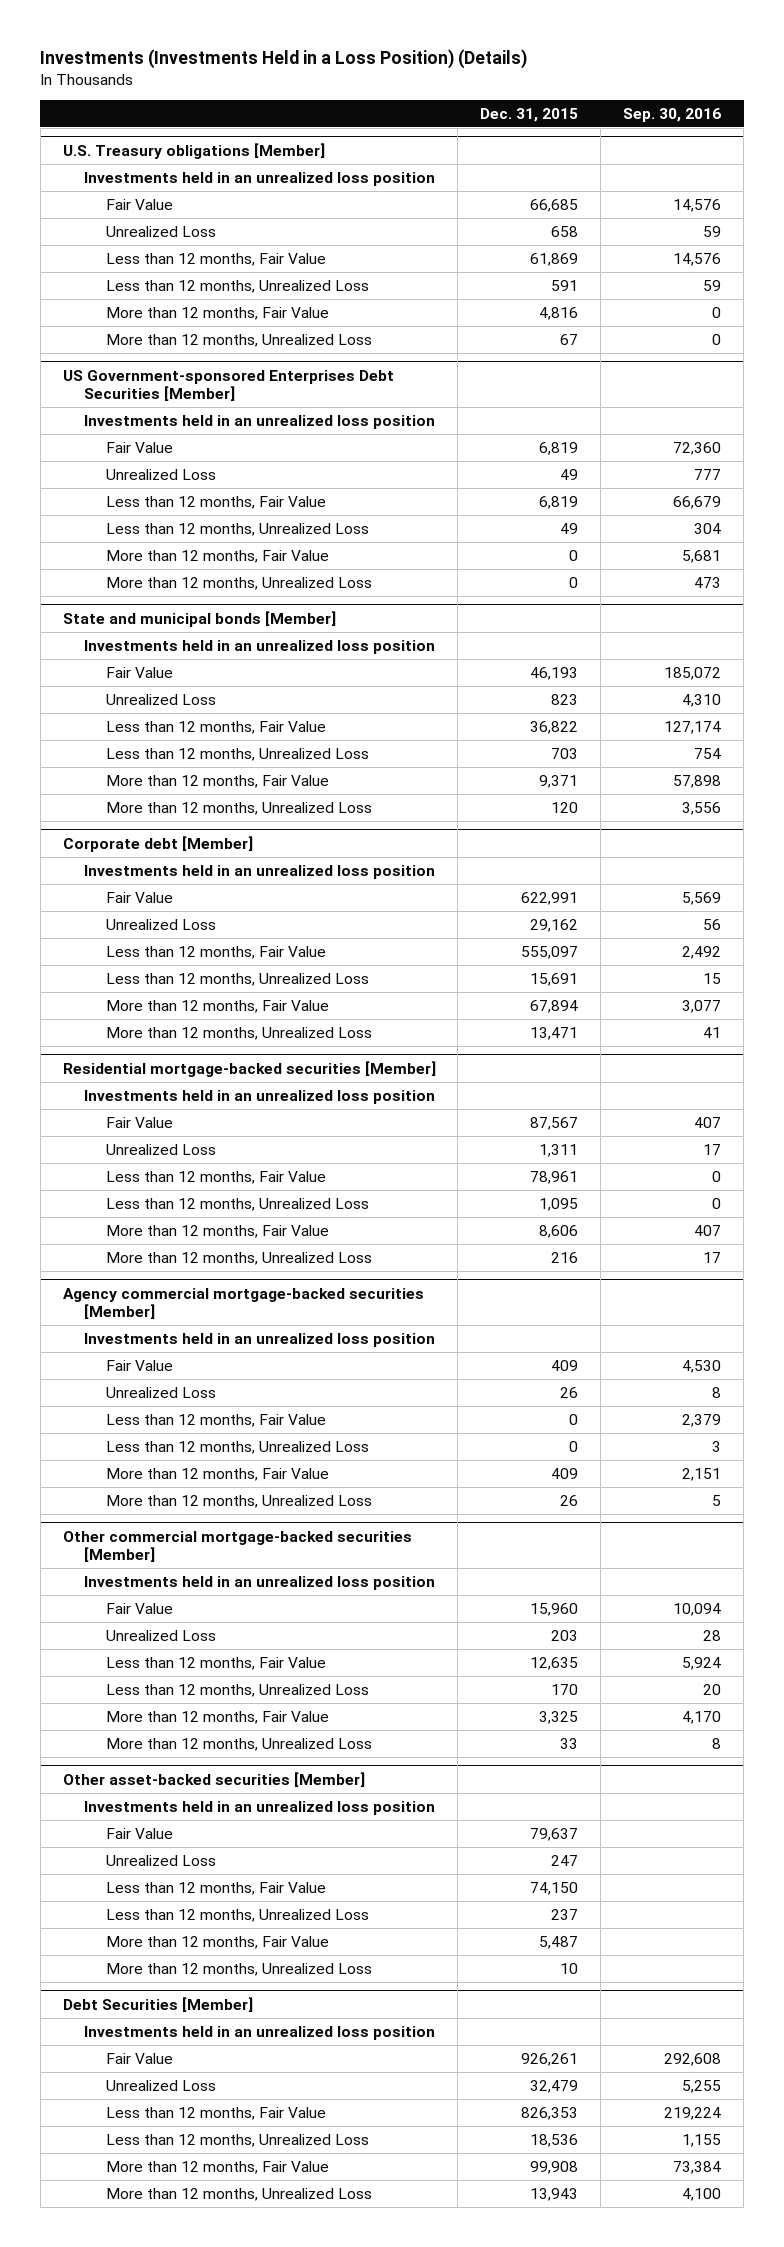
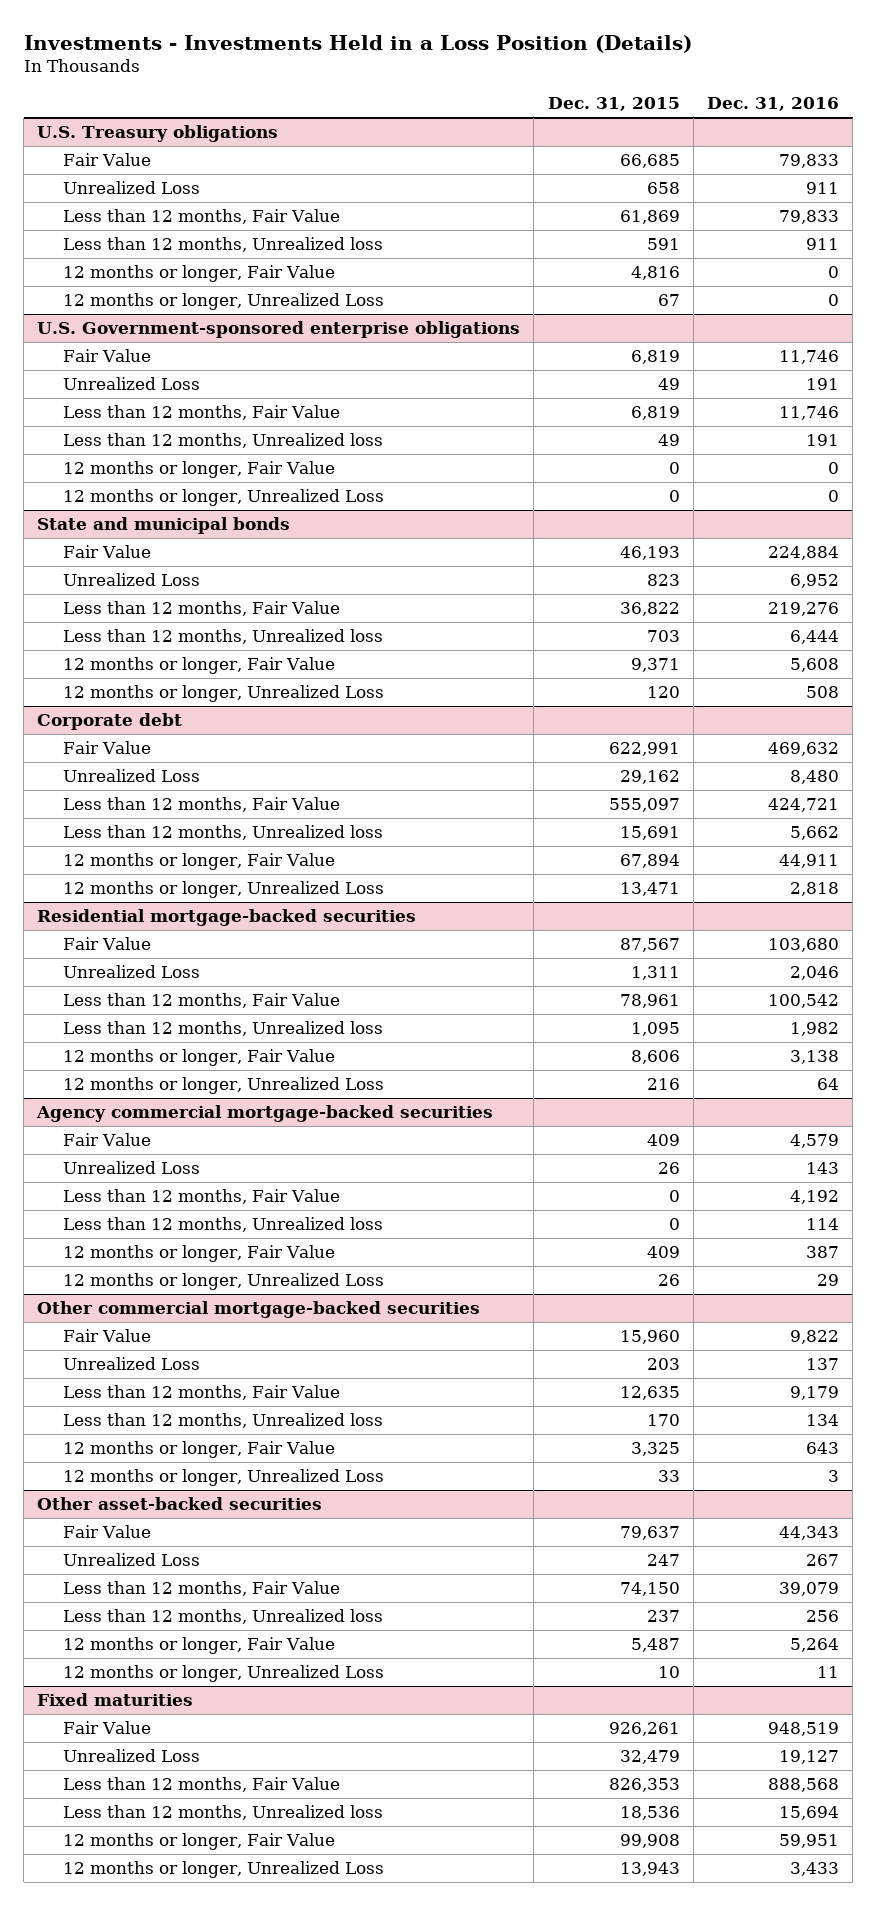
[40,48,528,69] Investments (Investments Held in a Loss Position) (Details) -> [23,34,692,53] Investments - Investments Held in a Loss Position (Details)
[623,107,722,122] Sep. 30, 2016 -> none
none -> [707,97,840,112] Dec. 31, 2016
[84,171,436,186] Investments held in an unrealized loss position -> none
[62,142,325,159] U.S. Treasury obligations [Member] -> [37,125,279,143] U.S. Treasury obligations
[84,414,436,429] Investments held in an unrealized loss position -> none
[105,279,369,293] Less than 12 months, Unrealized Loss -> [62,237,383,253] Less than 12 months, Unrealized loss
[105,306,329,320] More than 12 months, Fair Value -> [62,265,335,283] 12 months or longer, Fair Value
[105,333,372,347] More than 12 months, Unrealized Loss -> [62,293,384,311] 12 months or longer, Unrealized Loss
[62,369,394,401] US Government-sponsored Enterprises Debt Securities [Member] -> [37,321,521,339] U.S. Government-sponsored enterprise obligations
[84,639,436,654] Investments held in an unrealized loss position -> none
[105,522,369,536] Less than 12 months, Unrealized Loss -> [62,433,383,449] Less than 12 months, Unrealized loss
[105,549,329,563] More than 12 months, Fair Value -> [62,461,335,479] 12 months or longer, Fair Value
[105,576,372,590] More than 12 months, Unrealized Loss -> [62,489,384,507] 12 months or longer, Unrealized Loss
[62,610,336,627] State and municipal bonds [Member] -> [37,517,291,535] State and municipal bonds
[84,864,436,879] Investments held in an unrealized loss position -> none
[105,747,369,761] Less than 12 months, Unrealized Loss -> [62,629,383,645] Less than 12 months, Unrealized loss
[105,774,329,788] More than 12 months, Fair Value -> [62,657,335,675] 12 months or longer, Fair Value
[105,801,372,815] More than 12 months, Unrealized Loss -> [62,685,384,703] 12 months or longer, Unrealized Loss
[62,835,253,852] Corporate debt [Member] -> [37,713,183,731] Corporate debt
[84,1089,436,1104] Investments held in an unrealized loss position -> none
[105,972,369,986] Less than 12 months, Unrealized Loss -> [62,825,383,841] Less than 12 months, Unrealized loss
[105,999,329,1013] More than 12 months, Fair Value -> [62,853,335,871] 12 months or longer, Fair Value
[105,1026,372,1040] More than 12 months, Unrealized Loss -> [62,881,384,899] 12 months or longer, Unrealized Loss
[62,1060,436,1077] Residential mortgage-backed securities [Member] -> [37,909,417,927] Residential mortgage-backed securities
[84,1332,436,1347] Investments held in an unrealized loss position -> none
[105,1197,369,1211] Less than 12 months, Unrealized Loss -> [62,1021,383,1037] Less than 12 months, Unrealized loss
[105,1224,329,1238] More than 12 months, Fair Value -> [62,1049,335,1067] 12 months or longer, Fair Value
[105,1251,372,1265] More than 12 months, Unrealized Loss -> [62,1077,384,1095] 12 months or longer, Unrealized Loss
[62,1287,424,1319] Agency commercial mortgage-backed securities [Member] -> [36,1105,494,1123] Agency commercial mortgage-backed securities
[84,1575,436,1590] Investments held in an unrealized loss position -> none
[105,1440,369,1454] Less than 12 months, Unrealized Loss -> [62,1217,383,1233] Less than 12 months, Unrealized loss
[105,1467,329,1481] More than 12 months, Fair Value -> [62,1245,335,1263] 12 months or longer, Fair Value
[105,1494,372,1508] More than 12 months, Unrealized Loss -> [62,1273,384,1291] 12 months or longer, Unrealized Loss
[62,1530,412,1562] Other commercial mortgage-backed securities [Member] -> [37,1301,481,1319] Other commercial mortgage-backed securities
[84,1800,436,1815] Investments held in an unrealized loss position -> none
[105,1683,369,1697] Less than 12 months, Unrealized Loss -> [62,1413,383,1429] Less than 12 months, Unrealized loss
[105,1710,329,1724] More than 12 months, Fair Value -> [62,1441,335,1459] 12 months or longer, Fair Value
[105,1737,372,1751] More than 12 months, Unrealized Loss -> [62,1469,384,1487] 12 months or longer, Unrealized Loss
[62,1771,365,1787] Other asset-backed securities [Member] -> [37,1497,323,1511] Other asset-backed securities
[84,2025,436,2040] Investments held in an unrealized loss position -> none
[105,1908,369,1922] Less than 12 months, Unrealized Loss -> [62,1609,383,1625] Less than 12 months, Unrealized loss
[105,1935,329,1949] More than 12 months, Fair Value -> [62,1637,335,1655] 12 months or longer, Fair Value
[105,1962,372,1976] More than 12 months, Unrealized Loss -> [62,1665,384,1683] 12 months or longer, Unrealized Loss
[62,1996,253,2012] Debt Securities [Member] -> [37,1693,194,1707] Fixed maturities
[105,2133,369,2147] Less than 12 months, Unrealized Loss -> [62,1805,383,1821] Less than 12 months, Unrealized loss
[105,2160,329,2174] More than 12 months, Fair Value -> [62,1833,335,1851] 12 months or longer, Fair Value
[105,2187,372,2201] More than 12 months, Unrealized Loss -> [62,1861,384,1879] 12 months or longer, Unrealized Loss

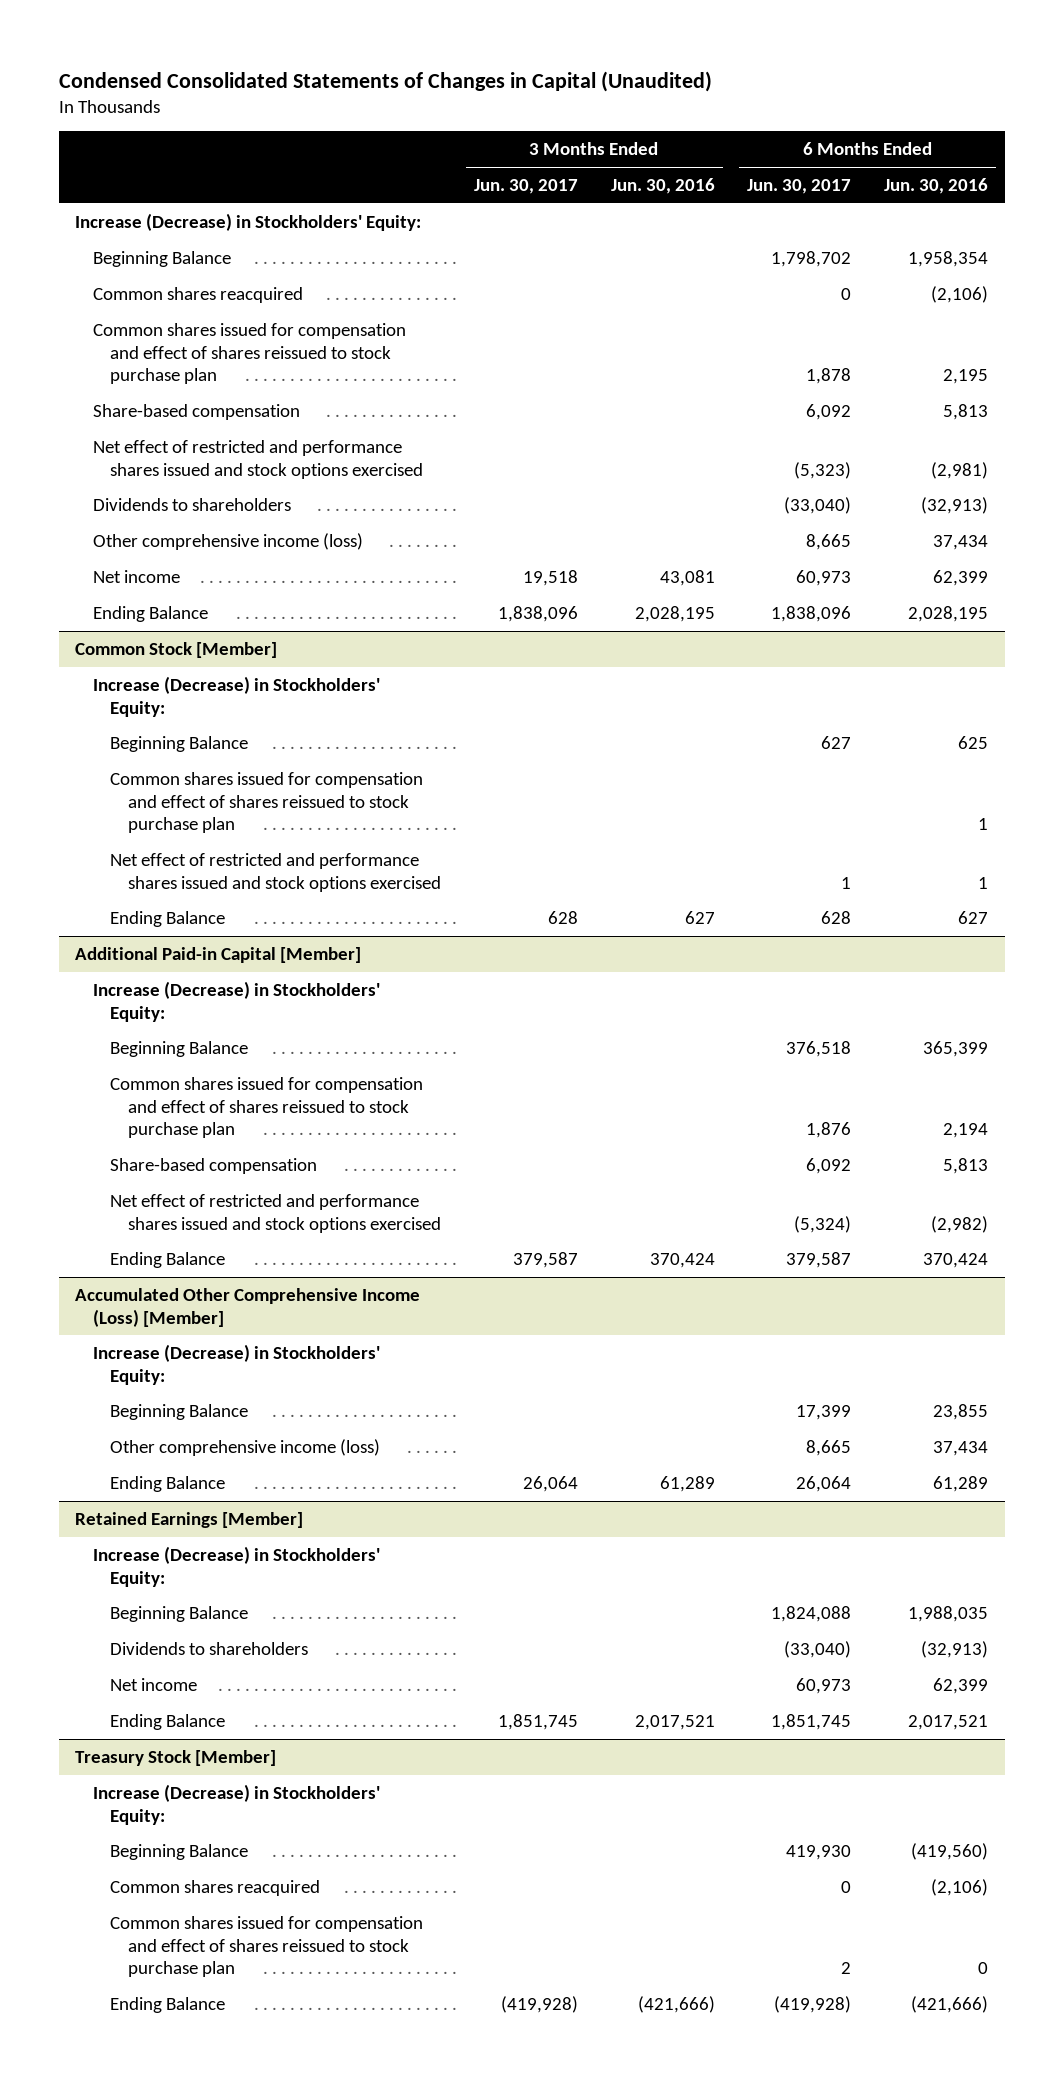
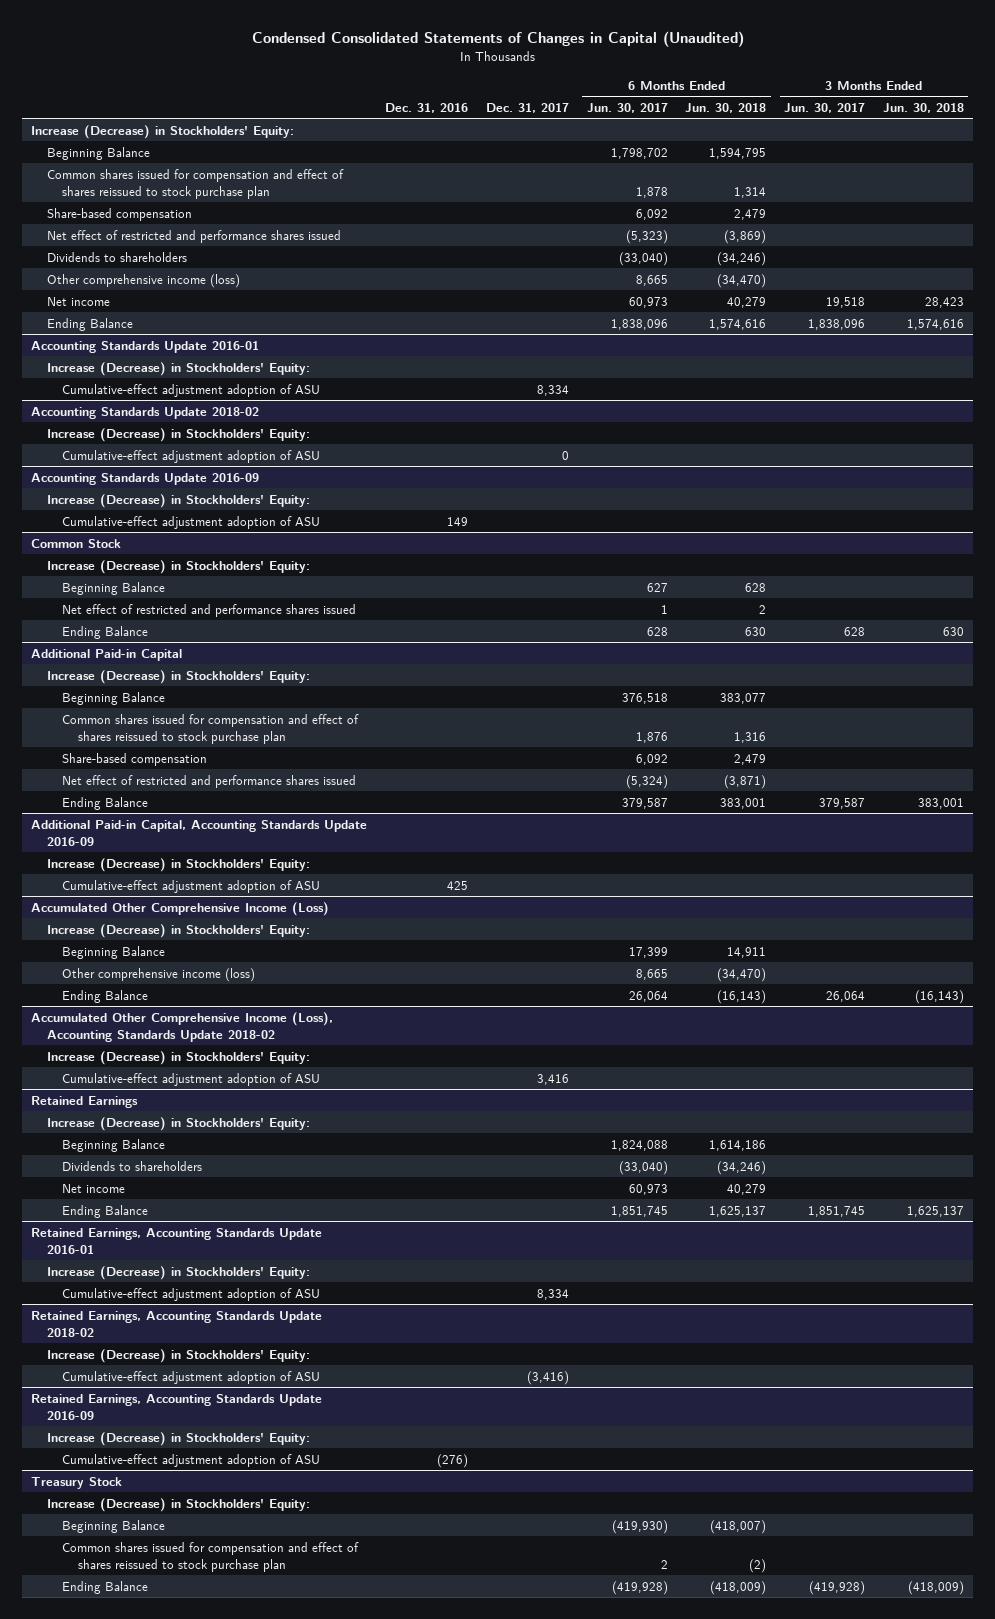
[610,178,715,195] Jun. 30, 2016 -> none
[884,178,989,195] Jun. 30, 2016 -> none
none -> [385,102,469,113] Dec. 31, 2016
none -> [485,102,569,113] Dec. 31, 2017
none -> [685,102,767,113] Jun. 30, 2018
none -> [882,102,964,113] Jun. 30, 2018
[92,286,303,303] Common shares reacquired -> none
[92,439,424,479] Net effect of restricted and performance shares issued and stock options exercised -> [46,229,341,243] Net effect of restricted and performance shares issued
[74,641,277,658] Common Stock [Member] -> none
none -> [31,340,260,353] Accounting Standards Update 2016-01
none -> [62,383,321,397] Cumulative-effect adjustment adoption of ASU
none -> [31,406,260,419] Accounting Standards Update 2018-02
none -> [46,427,310,442] Increase (Decrease) in Stockholders' Equity:
none -> [62,449,321,463] Cumulative-effect adjustment adoption of ASU
none -> [31,472,260,485] Accounting Standards Update 2016-09
none -> [46,493,310,508] Increase (Decrease) in Stockholders' Equity:
none -> [62,515,321,529] Cumulative-effect adjustment adoption of ASU
none -> [31,538,122,548] Common Stock
none -> [46,559,310,574] Increase (Decrease) in Stockholders' Equity:
[110,771,424,834] Common shares issued for compensation and effect of shares reissued to stock purchase plan -> none
[110,852,442,892] Net effect of restricted and performance shares issued and stock options exercised -> [62,603,357,617] Net effect of restricted and performance shares issued
[74,946,361,963] Additional Paid-in Capital [Member] -> [31,648,183,661] Additional Paid-in Capital
[110,1193,442,1233] Net effect of restricted and performance shares issued and stock options exercised -> [62,774,357,788] Net effect of restricted and performance shares issued
[74,1287,420,1327] Accumulated Other Comprehensive Income (Loss) [Member] -> none
none -> [31,819,368,846] Additional Paid-in Capital, Accounting Standards Update 2016-09
none -> [62,879,321,893] Cumulative-effect adjustment adoption of ASU
none -> [31,901,330,916] Accumulated Other Comprehensive Income (Loss)
none -> [46,923,310,938] Increase (Decrease) in Stockholders' Equity:
[74,1511,303,1528] Retained Earnings [Member] -> none
none -> [31,1011,334,1042] Accumulated Other Comprehensive Income (Loss), Accounting Standards Update 2018-02
none -> [62,1072,321,1086] Cumulative-effect adjustment adoption of ASU
none -> [31,1095,139,1108] Retained Earnings
none -> [46,1116,310,1131] Increase (Decrease) in Stockholders' Equity:
[74,1749,276,1766] Treasury Stock [Member] -> none
none -> [31,1227,323,1254] Retained Earnings, Accounting Standards Update 2016-01
[110,1879,321,1896] Common shares reacquired -> none
none -> [62,1287,321,1301] Cumulative-effect adjustment adoption of ASU
none -> [31,1310,323,1337] Retained Earnings, Accounting Standards Update 2018-02
none -> [46,1348,310,1363] Increase (Decrease) in Stockholders' Equity:
none -> [62,1370,321,1384] Cumulative-effect adjustment adoption of ASU
none -> [31,1393,323,1420] Retained Earnings, Accounting Standards Update 2016-09
none -> [46,1431,310,1446] Increase (Decrease) in Stockholders' Equity:
none -> [62,1453,321,1467] Cumulative-effect adjustment adoption of ASU
none -> [31,1476,123,1489] Treasury Stock
none -> [46,1497,310,1512] Increase (Decrease) in Stockholders' Equity:
[786,1844,852,1860] 419,930 -> [611,1519,668,1534] (419,930)

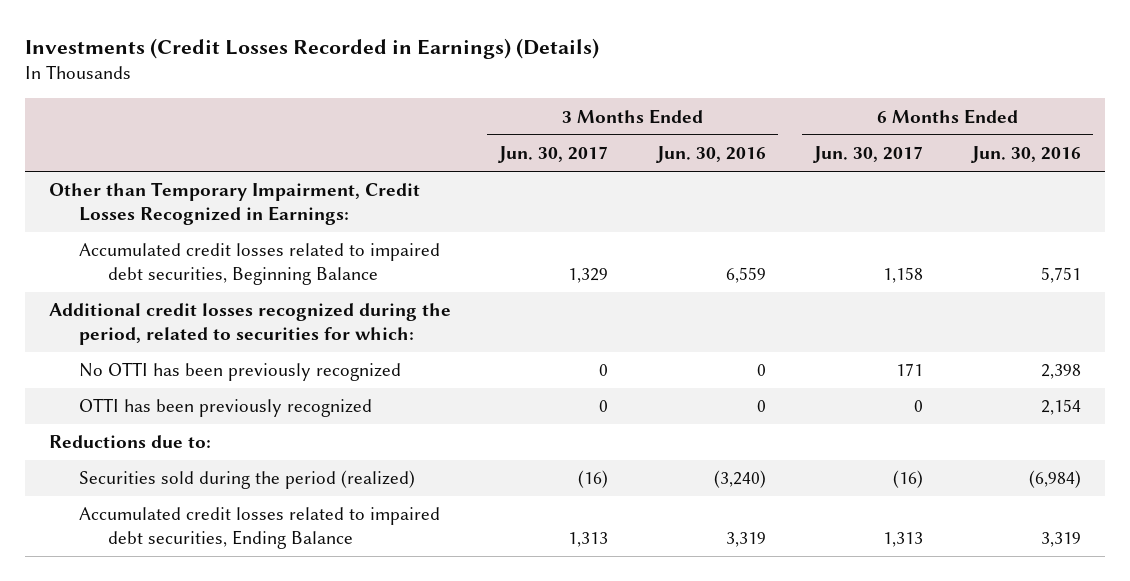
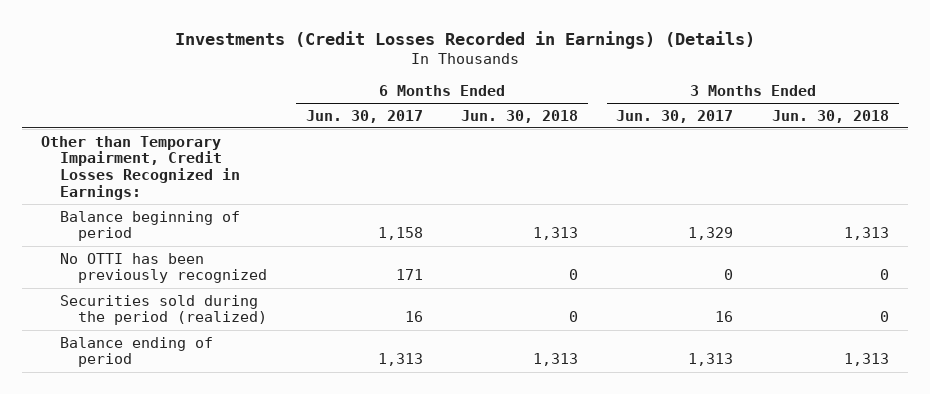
[655,146,766,164] Jun. 30, 2016 -> none
[970,146,1081,164] Jun. 30, 2016 -> none
none -> [461,109,579,123] Jun. 30, 2018
none -> [771,109,889,123] Jun. 30, 2018
[48,303,451,346] Additional credit losses recognized during the period, related to securities for which: -> none
[78,243,440,286] Accumulated credit losses related to impaired debt securities, Beginning Balance -> [59,210,240,242] Balance beginning of period
[78,398,372,418] OTTI has been previously recognized -> none
[48,435,211,449] Reductions due to: -> none
[578,470,609,489] (16) -> [715,311,734,323] 16
[893,470,924,489] (16) -> [404,311,423,323] 16
[78,507,440,550] Accumulated credit losses related to impaired debt securities, Ending Balance -> [59,336,213,368] Balance ending of period

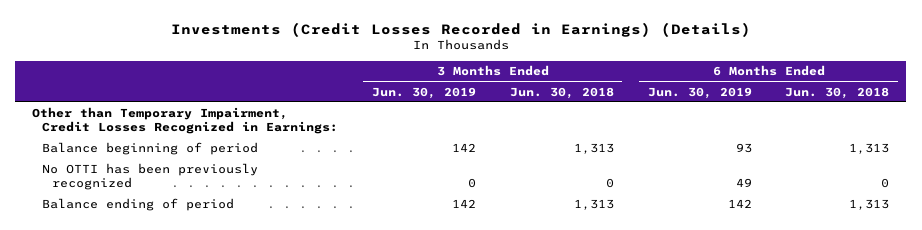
[305,109,423,123] Jun. 30, 2017 -> none
[616,109,734,123] Jun. 30, 2017 -> none
none -> [371,86,476,99] Jun. 30, 2019
none -> [647,86,752,99] Jun. 30, 2019
[59,294,268,326] Securities sold during the period (realized) -> none

